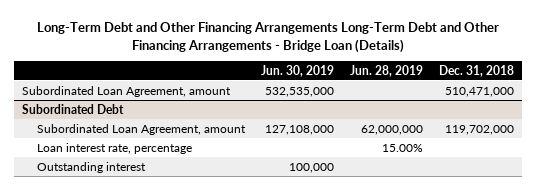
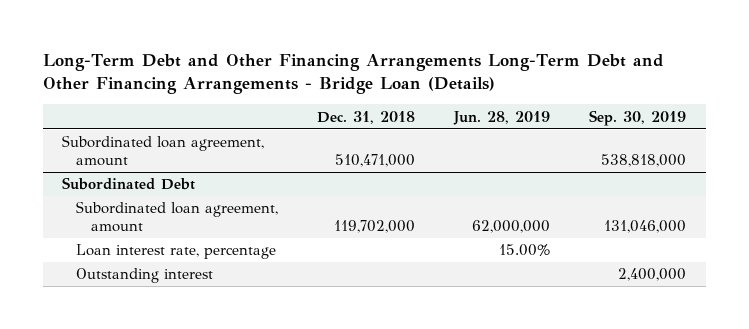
[260,64,334,77] Jun. 30, 2019 -> none
none -> [589,109,687,126] Sep. 30, 2019
[22,85,232,97] Subordinated Loan Agreement, amount -> [62,135,265,167] Subordinated loan agreement, amount
[36,123,246,135] Subordinated Loan Agreement, amount -> [76,201,279,233] Subordinated loan agreement, amount

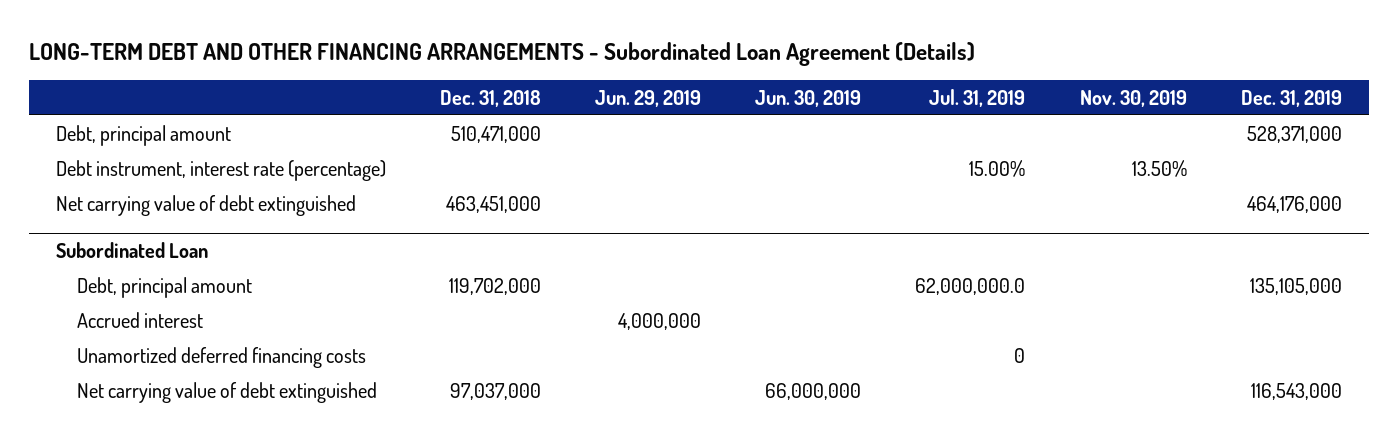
[42,53,664,95] Long-Term Debt and Other Financing Arrangements Long-Term Debt and Other Financing Arrangements - Bridge Loan (Details) -> [28,41,975,66] LONG-TERM DEBT AND OTHER FINANCING ARRANGEMENTS - Subordinated Loan Agreement (Details)
[453,110,551,125] Jun. 28, 2019 -> none
[589,109,687,126] Sep. 30, 2019 -> none
none -> [595,89,702,107] Jun. 29, 2019
none -> [755,89,862,107] Jun. 30, 2019
none -> [929,88,1026,107] Jul. 31, 2019
none -> [1079,89,1187,107] Nov. 30, 2019
none -> [1240,89,1342,107] Dec. 31, 2019
[76,244,277,260] Loan interest rate, percentage -> none
[62,135,265,167] Subordinated loan agreement, amount -> [56,124,232,146] Debt, principal amount
none -> [56,159,387,181] Debt instrument, interest rate (percentage)
none -> [56,194,357,216] Net carrying value of debt extinguished
[62,177,196,191] Subordinated Debt -> [56,241,209,258] Subordinated Loan
[76,201,279,233] Subordinated loan agreement, amount -> [76,276,252,298] Debt, principal amount
[76,268,214,284] Outstanding interest -> [76,311,203,328] Accrued interest
none -> [76,346,366,368] Unamortized deferred financing costs
none -> [76,381,377,403] Net carrying value of debt extinguished

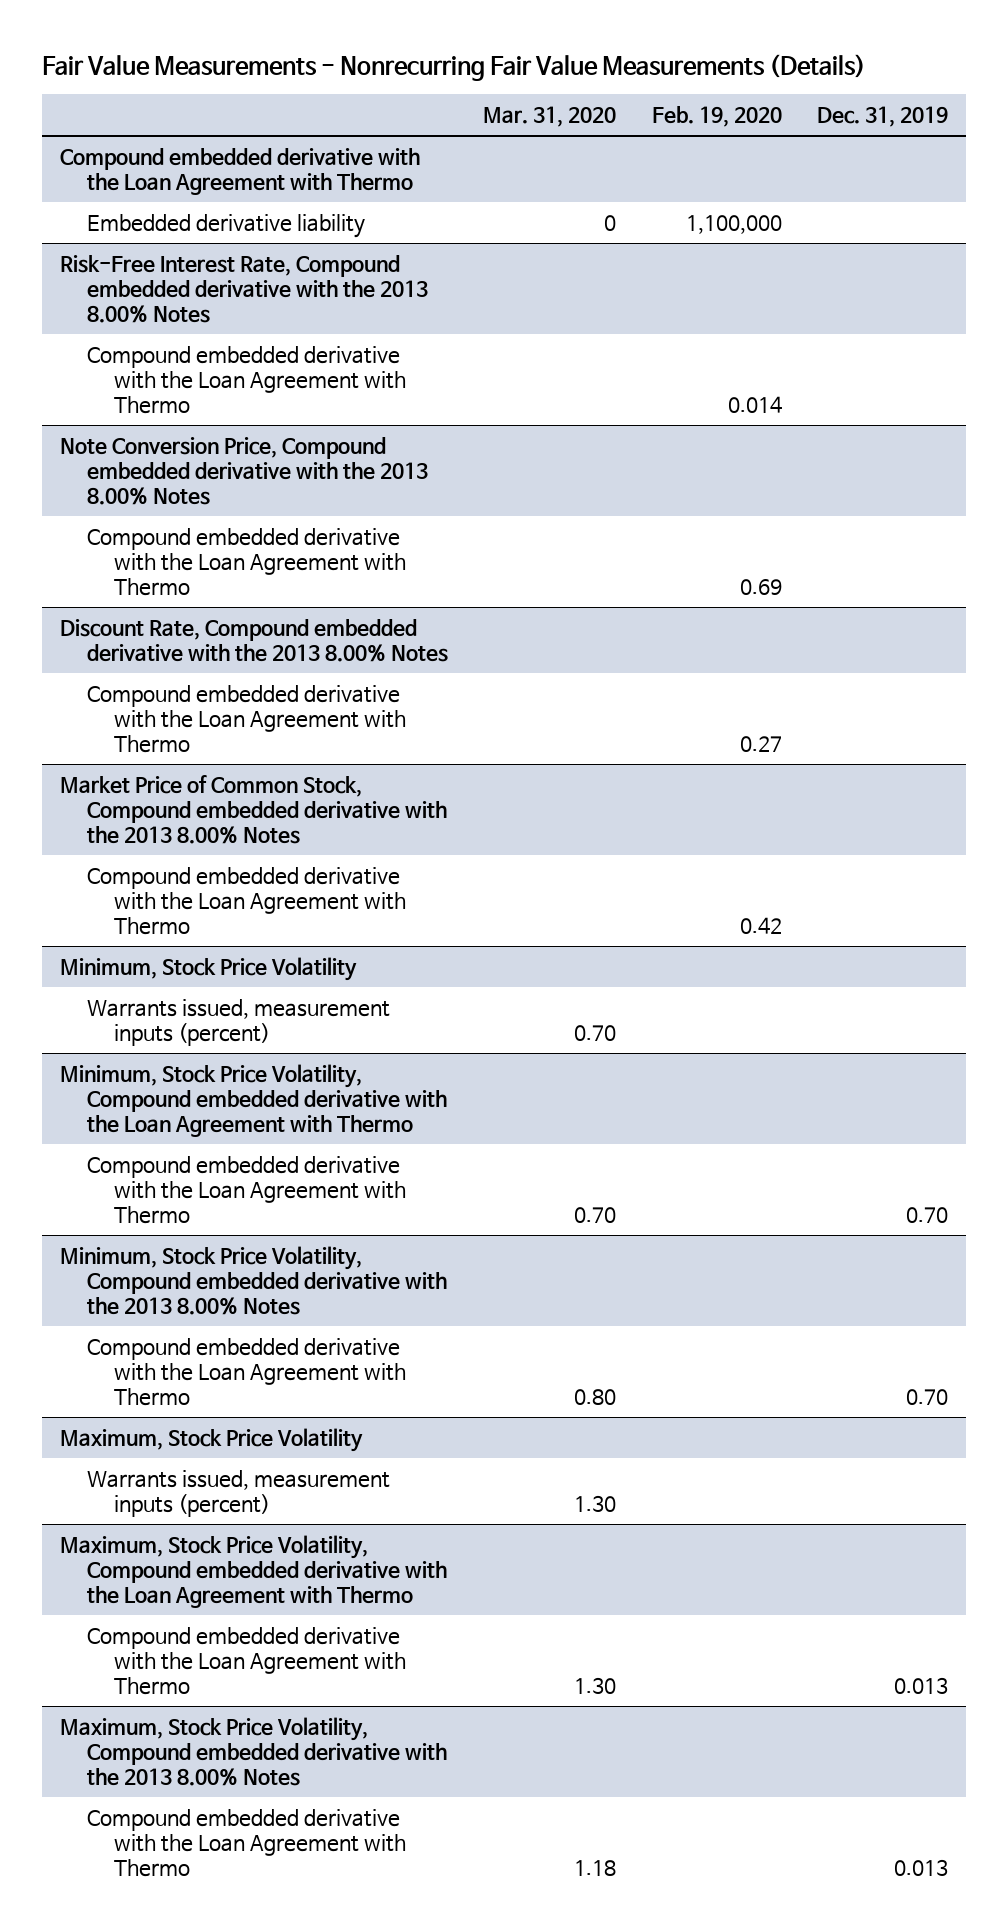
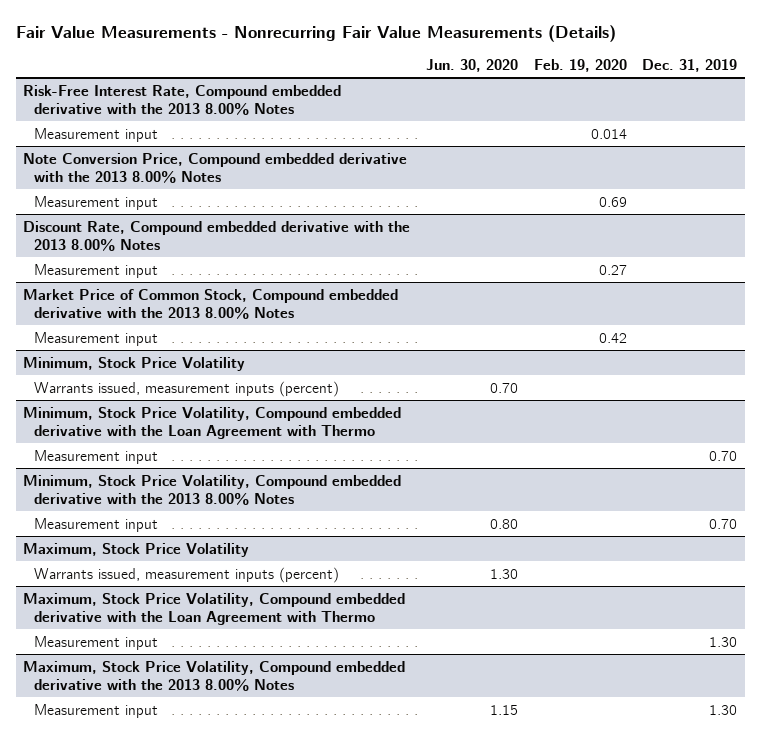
[483,106,617,128] Mar. 31, 2020 -> none
none -> [426,58,519,72] Jun. 30, 2020
[60,147,421,196] Compound embedded derivative with the Loan Agreement with Thermo -> none
[87,213,366,238] Embedded derivative liability -> none
[87,345,407,415] Compound embedded derivative with the Loan Agreement with Thermo -> [33,127,158,142] Measurement input
[87,527,407,597] Compound embedded derivative with the Loan Agreement with Thermo -> [33,195,158,210] Measurement input
[87,684,407,754] Compound embedded derivative with the Loan Agreement with Thermo -> [33,263,158,278] Measurement input
[87,866,407,936] Compound embedded derivative with the Loan Agreement with Thermo -> [33,331,158,346] Measurement input
[87,1155,407,1225] Compound embedded derivative with the Loan Agreement with Thermo -> [33,449,158,464] Measurement input
[87,1337,407,1407] Compound embedded derivative with the Loan Agreement with Thermo -> [33,517,158,532] Measurement input
[87,1626,407,1696] Compound embedded derivative with the Loan Agreement with Thermo -> none
none -> [33,635,158,650] Measurement input
[87,1808,407,1878] Compound embedded derivative with the Loan Agreement with Thermo -> none
none -> [33,703,158,718] Measurement input

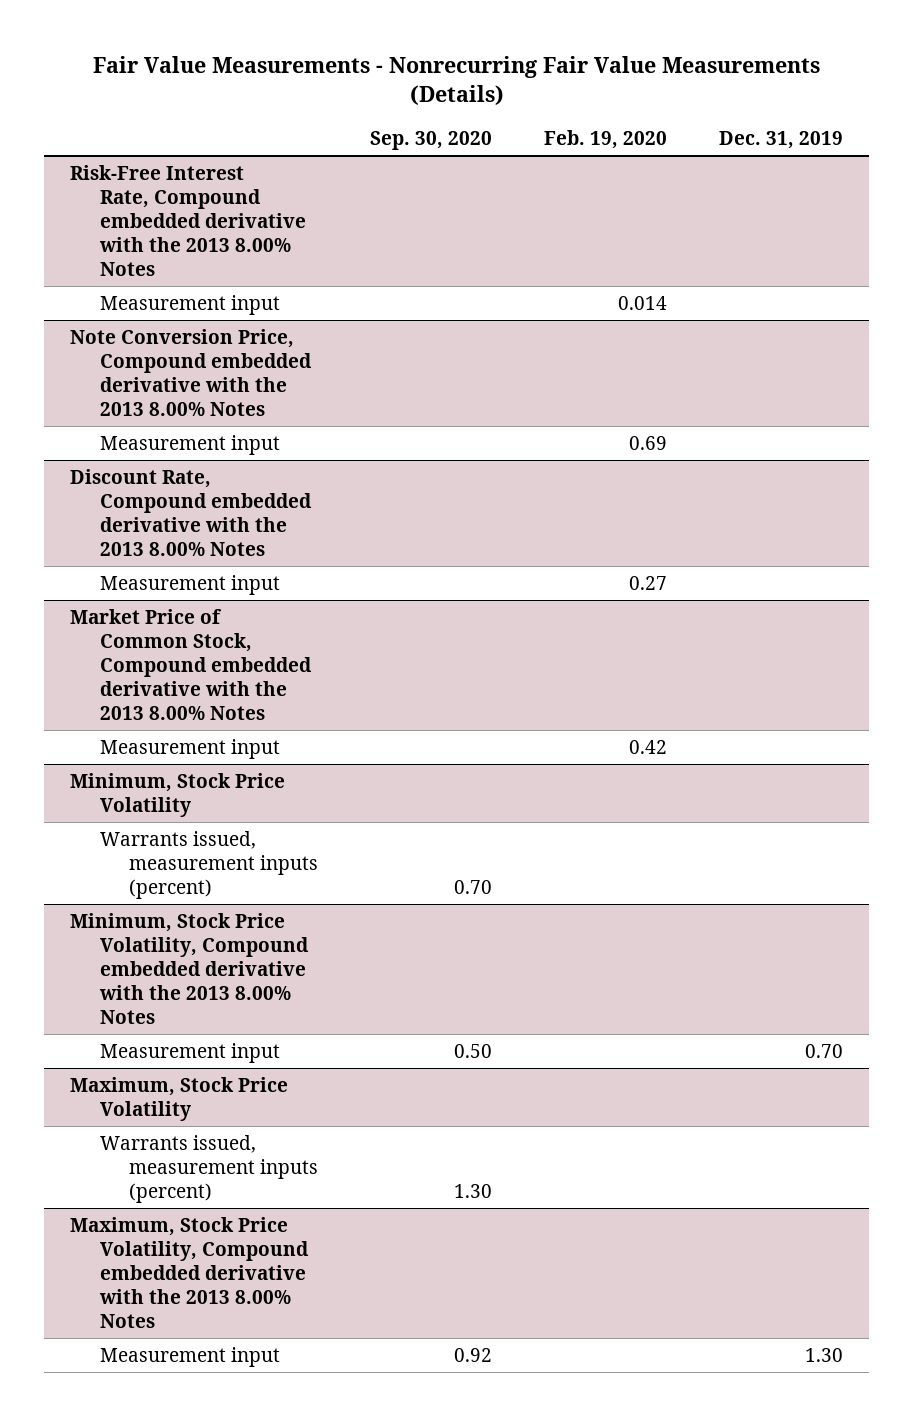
[426,58,519,72] Jun. 30, 2020 -> none
none -> [370,131,493,151] Sep. 30, 2020
[23,406,402,439] Minimum, Stock Price Volatility, Compound embedded derivative with the Loan Agreement with Thermo -> none
[33,449,158,464] Measurement input -> none
[23,592,406,625] Maximum, Stock Price Volatility, Compound embedded derivative with the Loan Agreement with Thermo -> none
[33,635,158,650] Measurement input -> none

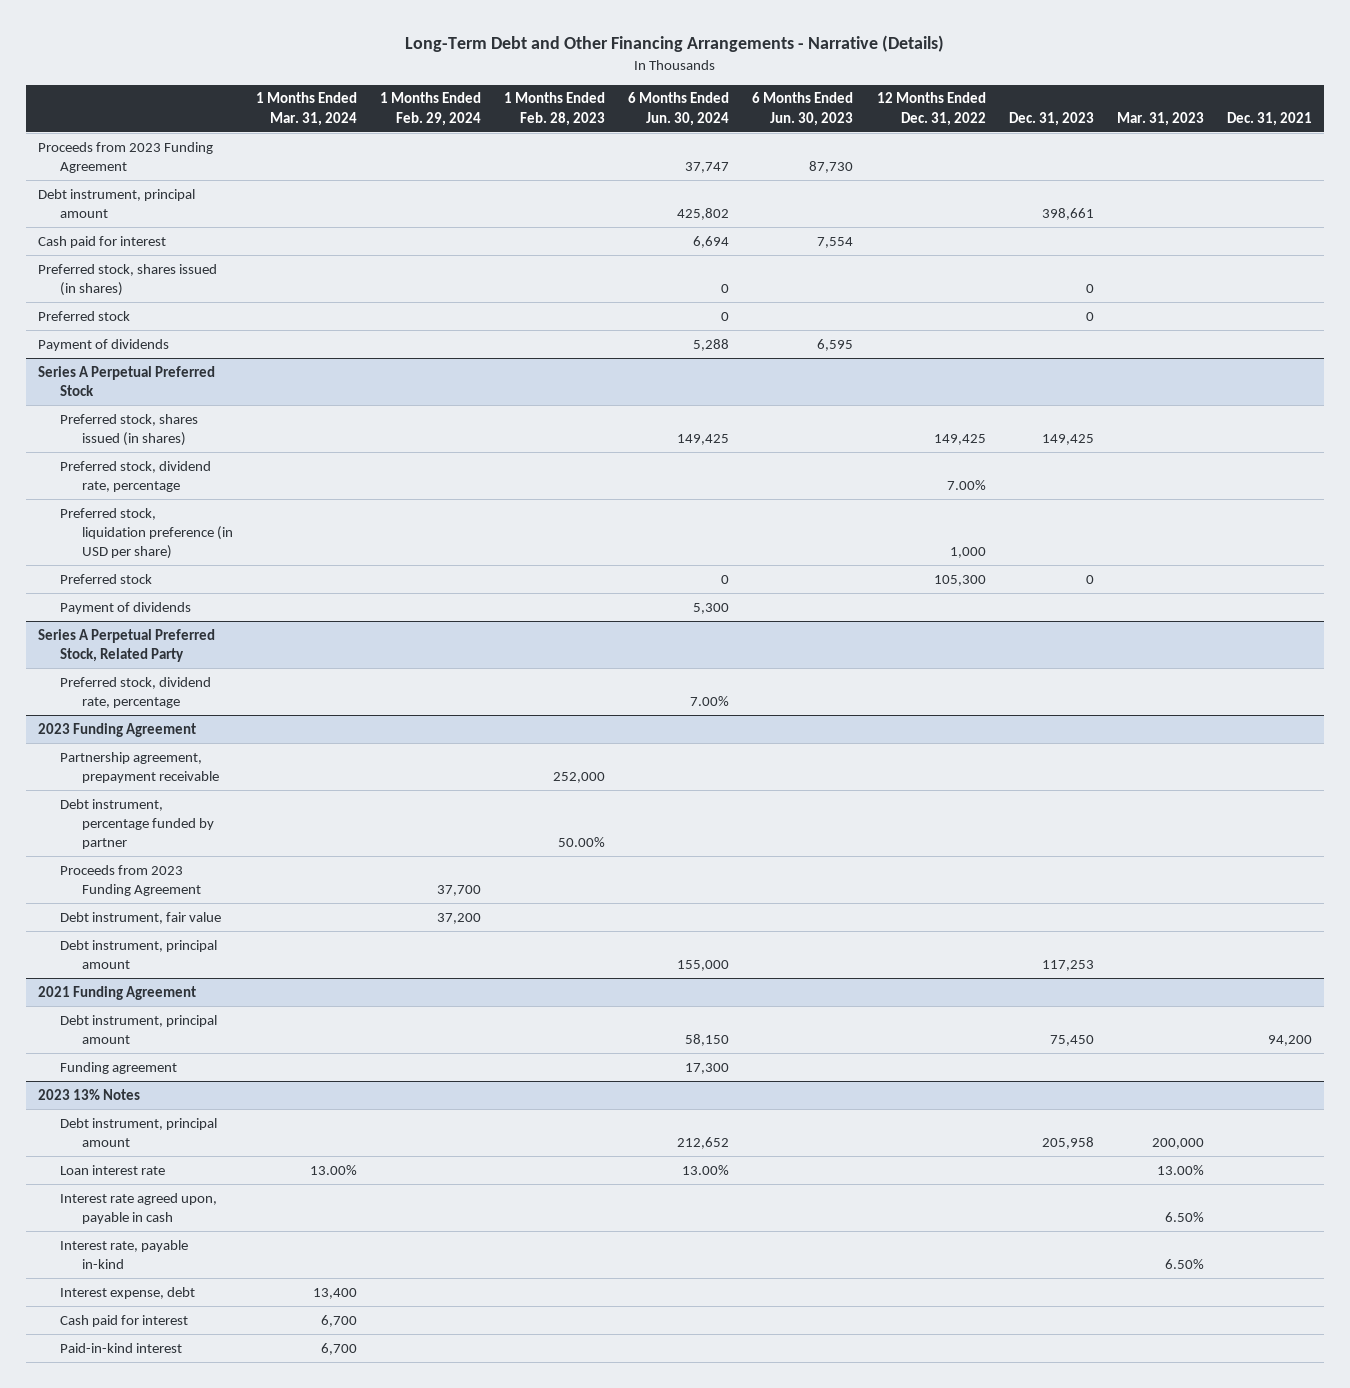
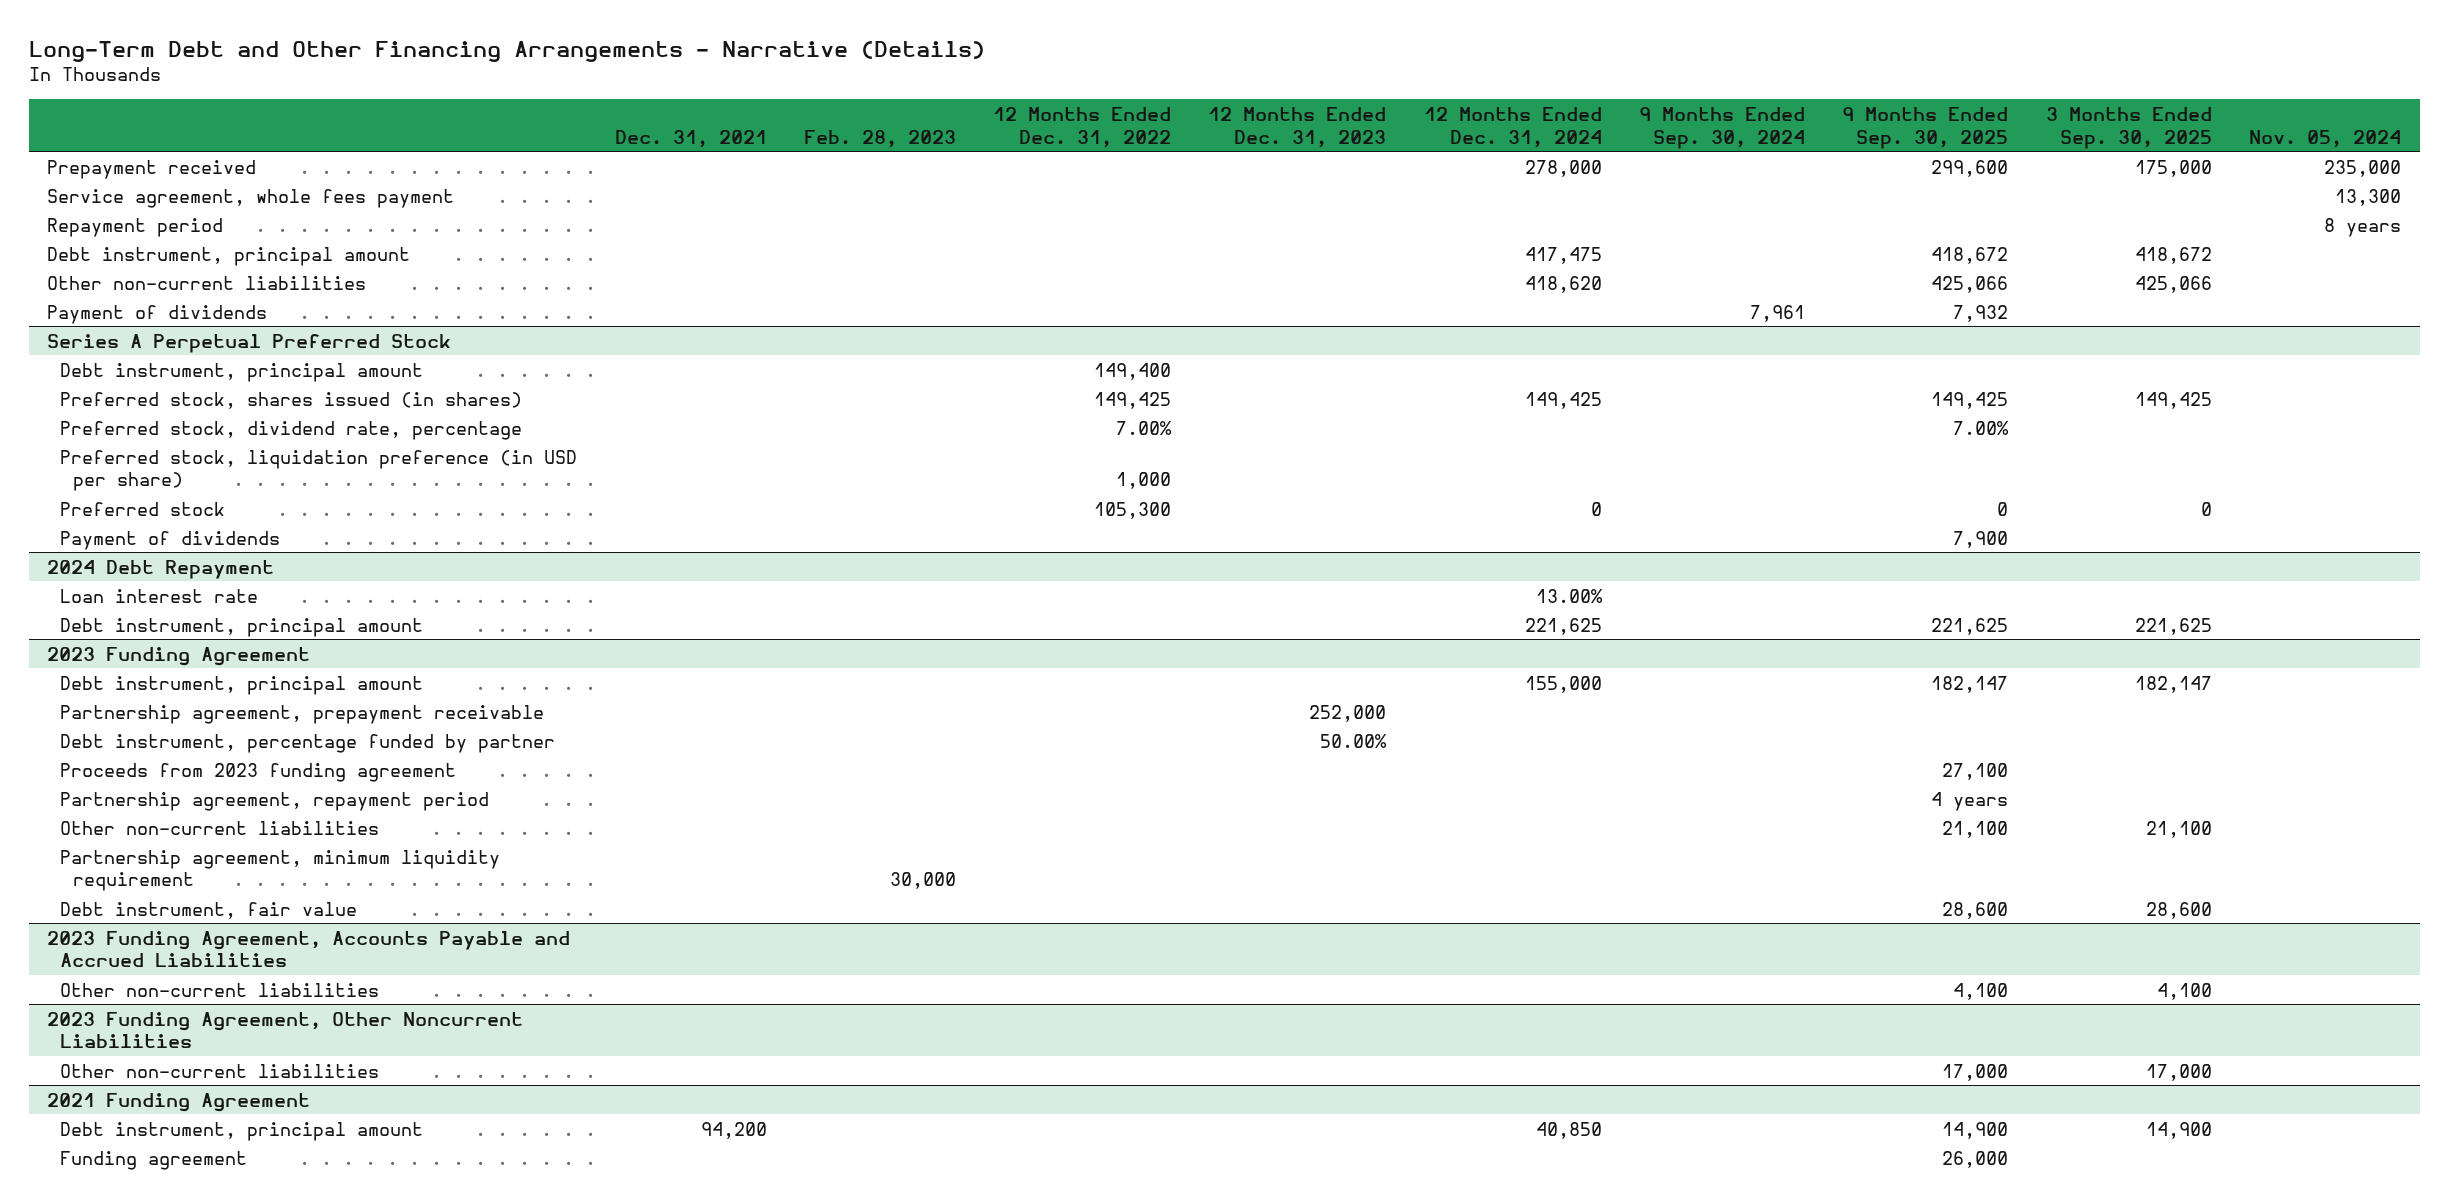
[255,92,357,126] 1 Months Ended Mar. 31, 2024 -> none
[379,92,481,126] 1 Months Ended Feb. 29, 2024 -> none
[504,92,606,126] 1 Months Ended Feb. 28, 2023 -> none
[628,92,730,126] 6 Months Ended Jun. 30, 2024 -> none
[752,92,854,126] 6 Months Ended Jun. 30, 2023 -> none
[1008,111,1094,126] Dec. 31, 2023 -> none
[1116,111,1204,126] Mar. 31, 2023 -> none
none -> [803,129,956,148] Feb. 28, 2023
none -> [1208,106,1387,148] 12 Months Ended Dec. 31, 2023
none -> [1423,106,1602,148] 12 Months Ended Dec. 31, 2024
none -> [1639,106,1806,149] 9 Months Ended Sep. 30, 2024
none -> [1842,106,2009,149] 9 Months Ended Sep. 30, 2025
none -> [2045,106,2212,149] 3 Months Ended Sep. 30, 2025
none -> [2248,129,2401,148] Nov. 05, 2024
[37,141,213,174] Proceeds from 2023 Funding Agreement -> none
none -> [47,159,257,179] Prepayment received
none -> [47,188,455,208] Service agreement, whole fees payment
none -> [47,217,224,237] Repayment period
[37,235,166,248] Cash paid for interest -> none
[37,263,217,297] Preferred stock, shares issued (in shares) -> none
[37,310,130,321] Preferred stock -> none
none -> [47,275,367,290] Other non-current liabilities
none -> [60,362,424,382] Debt instrument, principal amount
[37,628,215,663] Series A Perpetual Preferred Stock, Related Party -> none
[59,676,211,709] Preferred stock, dividend rate, percentage -> none
none -> [47,559,275,579] 2024 Debt Repayment
none -> [60,588,259,603] Loan interest rate
none -> [60,617,424,637] Debt instrument, principal amount
[59,939,217,970] Debt instrument, principal amount -> [60,675,424,695] Debt instrument, principal amount
[59,864,201,897] Proceeds from 2023 Funding Agreement -> [60,762,457,782] Proceeds from 2023 funding agreement
none -> [60,791,490,811] Partnership agreement, repayment period
none -> [60,820,380,835] Other non-current liabilities
none -> [60,849,501,892] Partnership agreement, minimum liquidity requirement
none -> [47,930,571,968] 2023 Funding Agreement, Accounts Payable and Accrued Liabilities
none -> [60,982,380,997] Other non-current liabilities
none -> [47,1011,524,1049] 2023 Funding Agreement, Other Noncurrent Liabilities
none -> [60,1063,380,1078] Other non-current liabilities
[37,1088,140,1100] 2023 13% Notes -> none
[59,1117,217,1148] Debt instrument, principal amount -> none
[59,1164,165,1175] Loan interest rate -> none
[59,1192,217,1225] Interest rate agreed upon, payable in cash -> none
[59,1239,188,1270] Interest rate, payable in-kind -> none
[59,1286,195,1299] Interest expense, debt -> none
[59,1314,188,1327] Cash paid for interest -> none
[59,1342,182,1353] Paid-in-kind interest -> none

